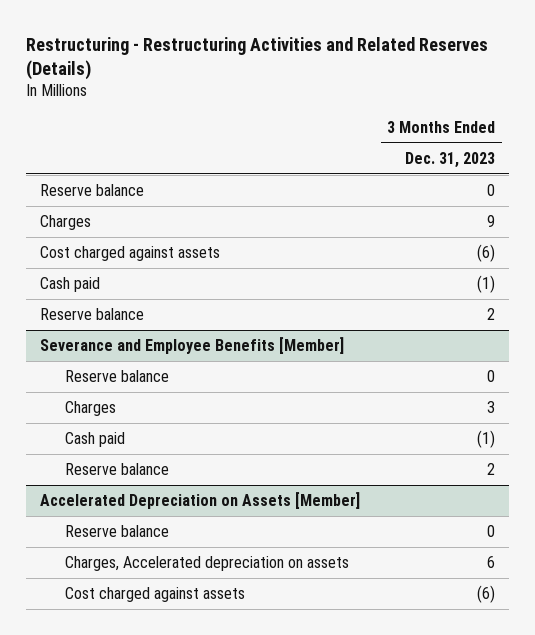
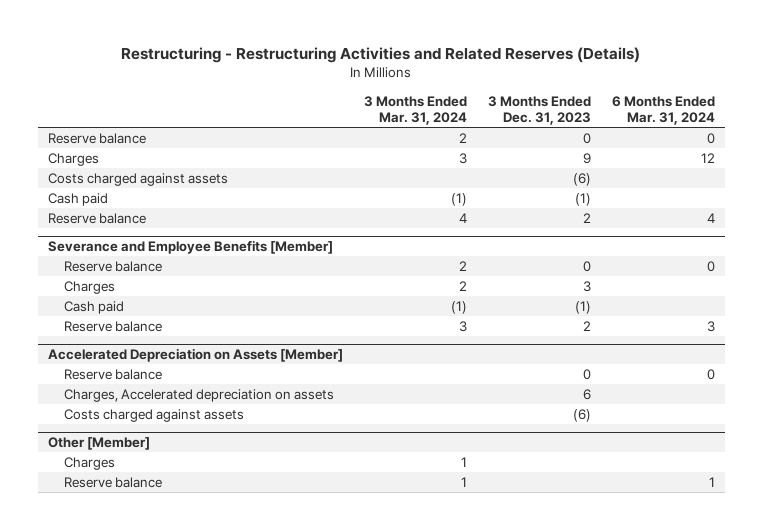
none -> [363,95,467,126] 3 Months Ended Mar. 31, 2024
none -> [611,95,715,126] 6 Months Ended Mar. 31, 2024
[39,245,220,261] Cost charged against assets -> [48,172,229,186] Costs charged against assets
[65,586,246,602] Cost charged against assets -> [64,408,245,422] Costs charged against assets
none -> [48,437,151,451] Other [Member]
none -> [64,456,116,470] Charges
none -> [64,476,163,488] Reserve balance

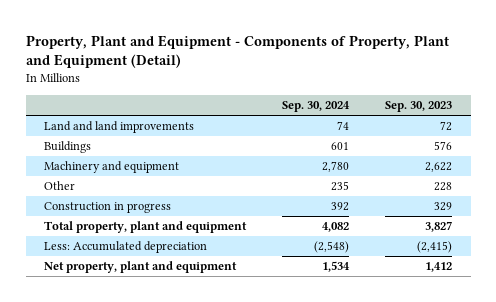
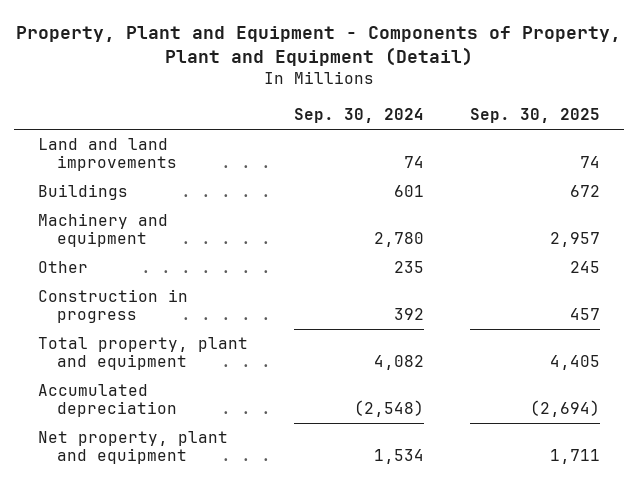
[385,101,453,113] Sep. 30, 2023 -> none
none -> [470,108,601,124] Sep. 30, 2025
[43,241,207,254] Less: Accumulated depreciation -> [37,384,177,418] Accumulated depreciation

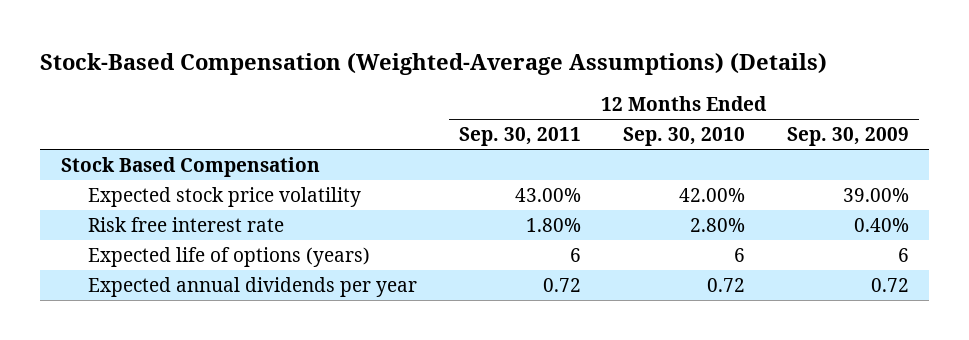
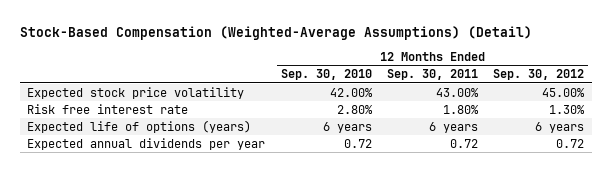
[39,52,827,75] Stock-Based Compensation (Weighted-Average Assumptions) (Details) -> [19,26,532,41] Stock-Based Compensation (Weighted-Average Assumptions) (Detail)
[786,127,909,147] Sep. 30, 2009 -> none
none -> [493,69,585,81] Sep. 30, 2012
[60,157,320,178] Stock Based Compensation -> none
[570,248,582,263] 6 -> [429,121,479,133] 6 years
[733,248,745,263] 6 -> [322,121,372,133] 6 years

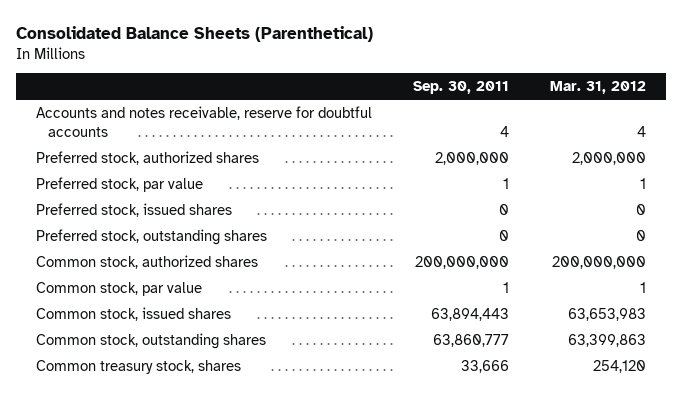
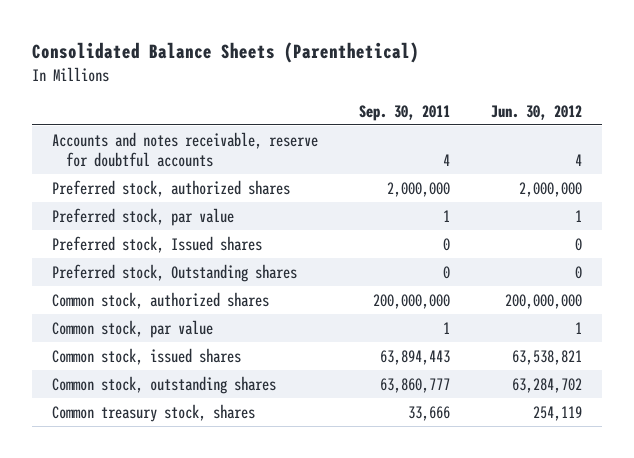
[549,81,646,95] Mar. 31, 2012 -> none
none -> [491,104,583,120] Jun. 30, 2012
[36,203,233,218] Preferred stock, issued shares -> [52,235,263,253] Preferred stock, Issued shares
[36,229,268,246] Preferred stock, outstanding shares -> [52,263,298,282] Preferred stock, Outstanding shares

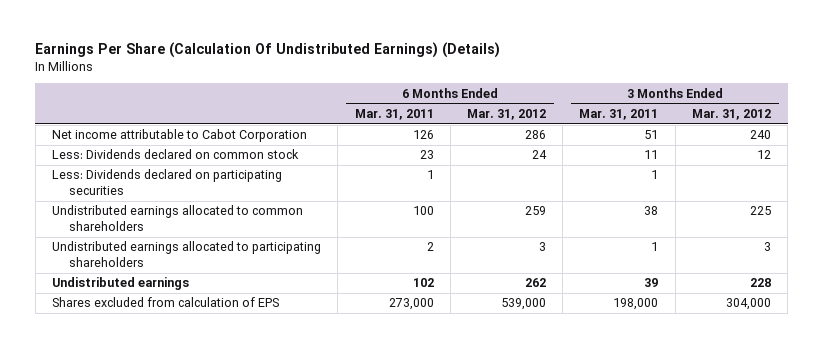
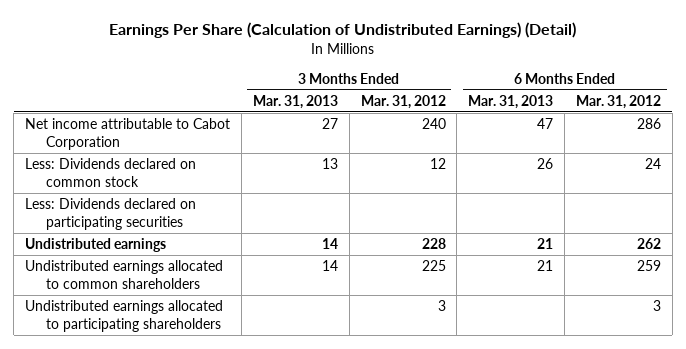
[35,42,501,59] Earnings Per Share (Calculation Of Undistributed Earnings) (Details) -> [109,22,577,39] Earnings Per Share (Calculation of Undistributed Earnings) (Detail)
[354,108,434,120] Mar. 31, 2011 -> none
[579,108,659,120] Mar. 31, 2011 -> none
none -> [252,94,338,109] Mar. 31, 2013
none -> [468,94,554,109] Mar. 31, 2013
[52,277,190,291] Undistributed earnings -> [25,237,167,252] Undistributed earnings
[52,297,280,308] Shares excluded from calculation of EPS -> none

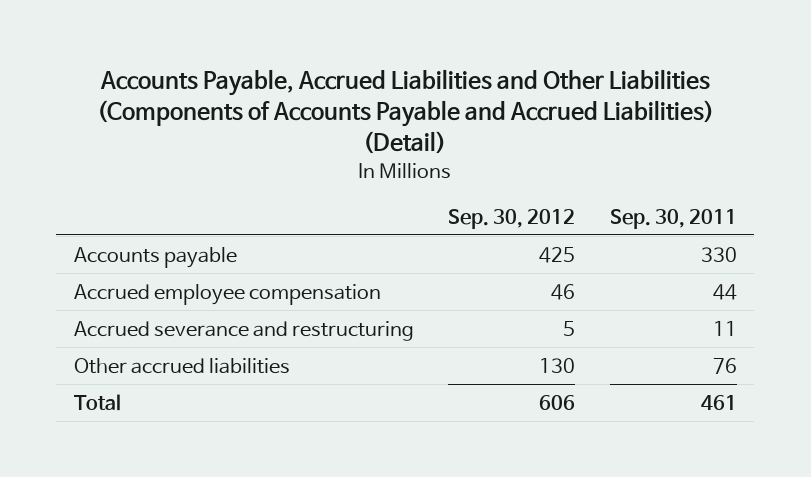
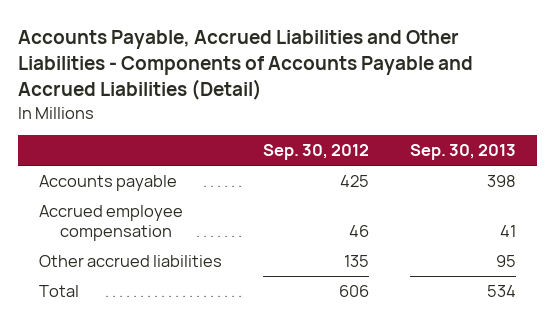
[97,68,715,155] Accounts Payable, Accrued Liabilities and Other Liabilities (Components of Accounts Payable and Accrued Liabilities) (Detail) -> [18,30,474,101] Accounts Payable, Accrued Liabilities and Other Liabilities - Components of Accounts Payable and Accrued Liabilities (Detail)
[609,208,737,229] Sep. 30, 2011 -> none
none -> [410,144,517,161] Sep. 30, 2013
[73,320,414,341] Accrued severance and restructuring -> none
[539,357,576,373] 130 -> [343,255,369,268] 135

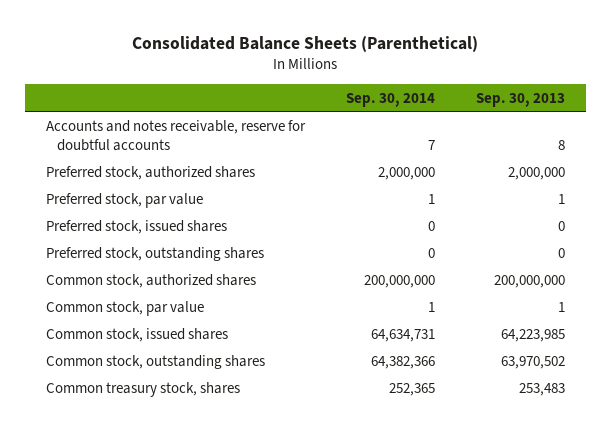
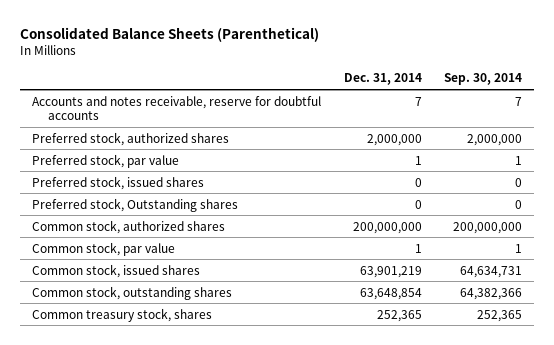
[475,92,565,107] Sep. 30, 2013 -> none
none -> [343,73,422,86] Dec. 31, 2014
[45,246,264,261] Preferred stock, outstanding shares -> [31,197,238,212] Preferred stock, Outstanding shares

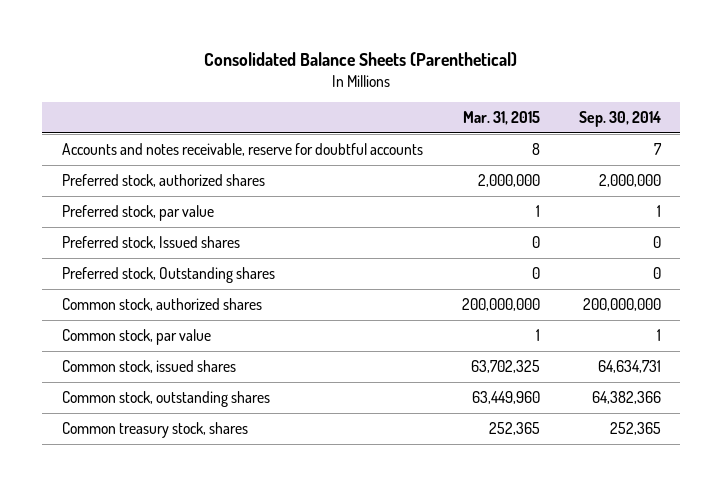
[343,73,422,86] Dec. 31, 2014 -> none
none -> [462,110,540,125] Mar. 31, 2015
[31,175,204,190] Preferred stock, issued shares -> [61,235,240,249] Preferred stock, Issued shares

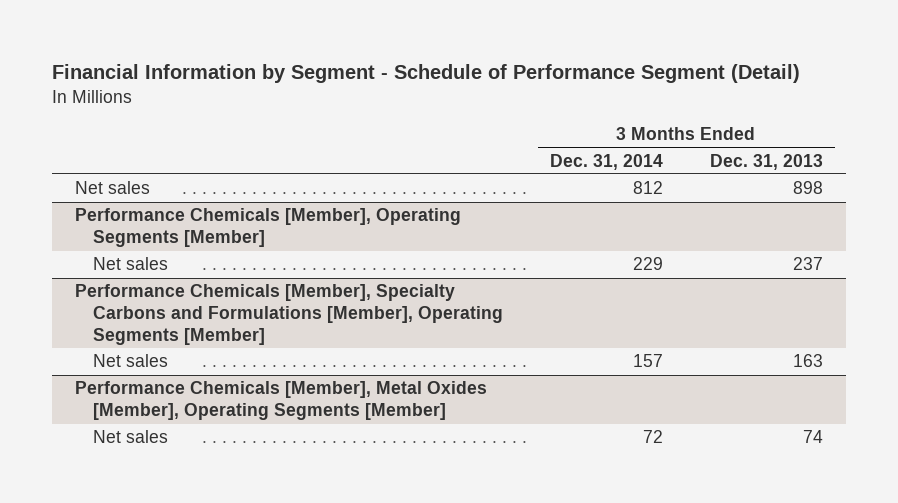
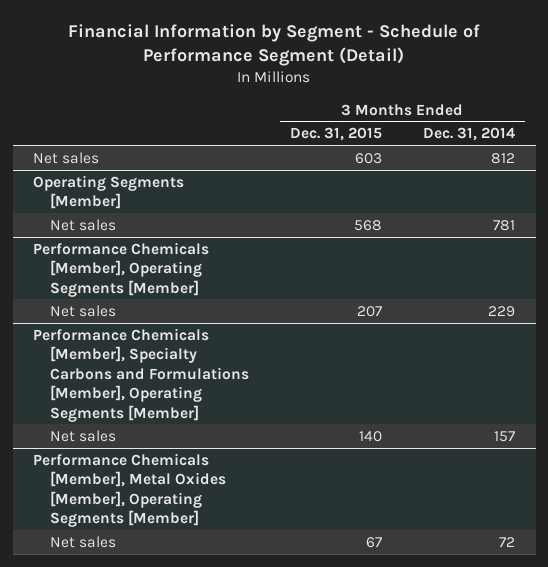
[709,153,823,170] Dec. 31, 2013 -> none
none -> [289,127,382,142] Dec. 31, 2015
none -> [33,174,185,210] Operating Segments [Member]
none -> [49,218,116,231] Net sales

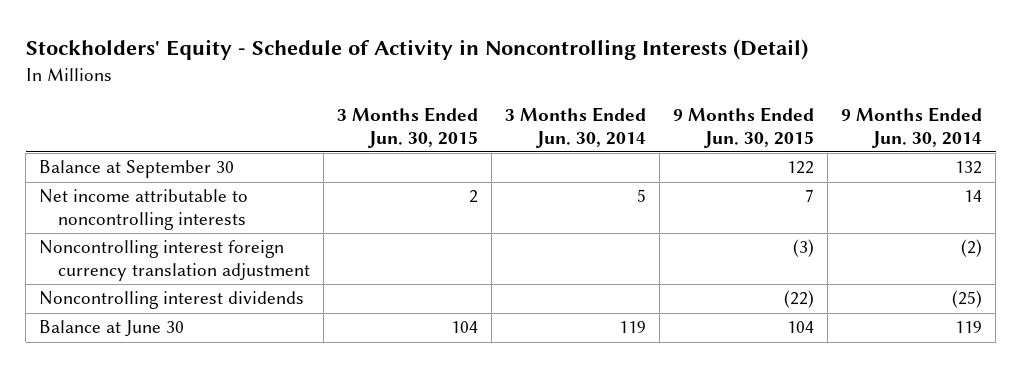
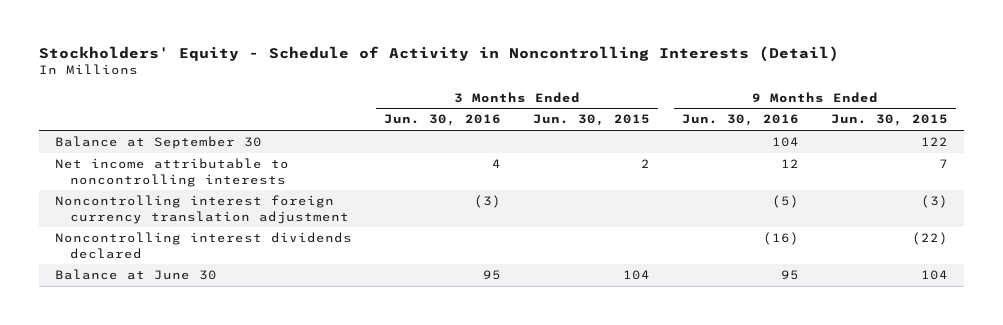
[505,106,647,148] 3 Months Ended Jun. 30, 2014 -> none
[841,106,983,148] 9 Months Ended Jun. 30, 2014 -> none
none -> [383,114,501,127] Jun. 30, 2016
none -> [682,114,800,127] Jun. 30, 2016
[39,291,305,310] Noncontrolling interest dividends -> [54,232,352,259] Noncontrolling interest dividends declared

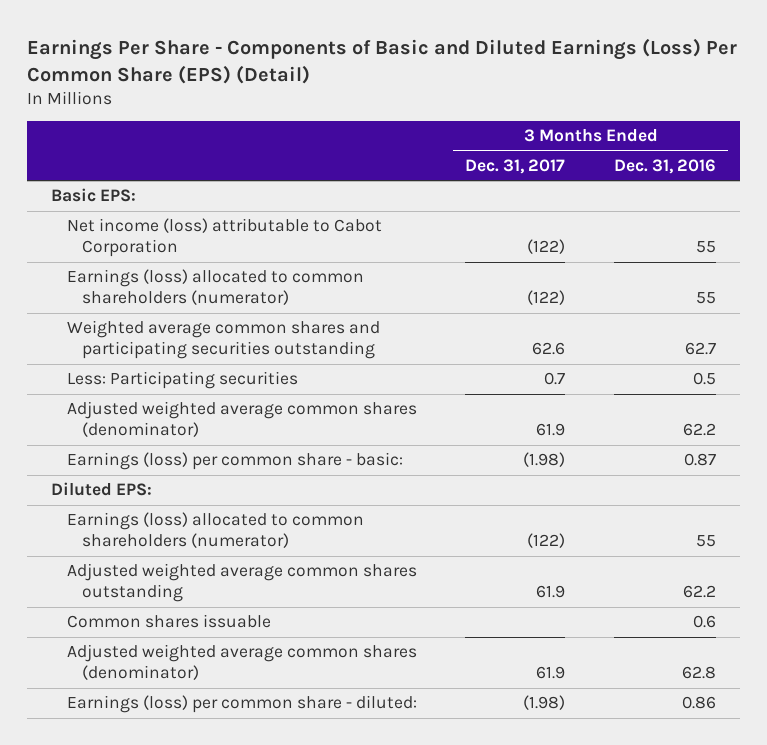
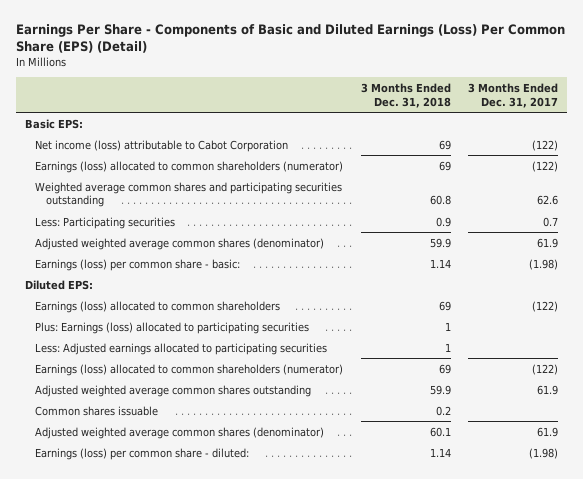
[613,158,716,174] Dec. 31, 2016 -> none
none -> [360,83,451,108] 3 Months Ended Dec. 31, 2018
none -> [35,300,281,313] Earnings (loss) allocated to common shareholders
none -> [35,321,310,334] Plus: Earnings (loss) allocated to participating securities
none -> [35,342,328,355] Less: Adjusted earnings allocated to participating securities

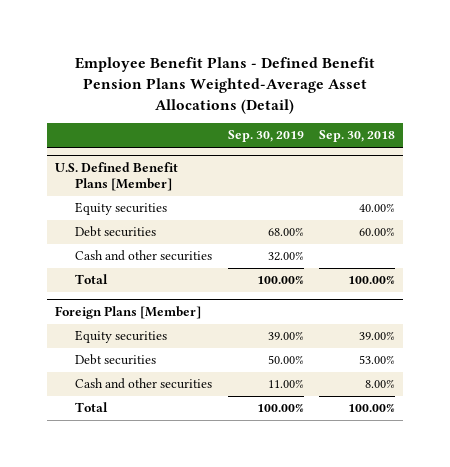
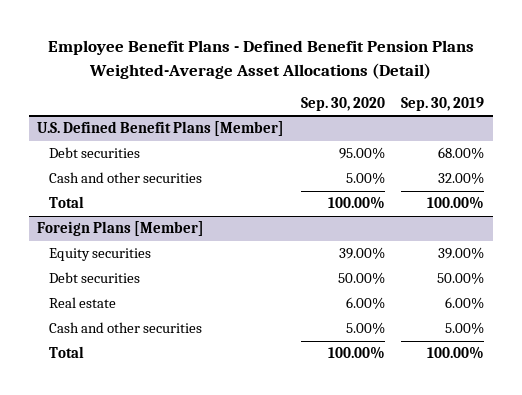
[319,130,396,143] Sep. 30, 2018 -> none
none -> [300,96,385,111] Sep. 30, 2020
[75,202,168,216] Equity securities -> none
none -> [49,297,117,309] Real estate
[267,379,304,389] 11.00% -> [445,322,485,335] 5.00%

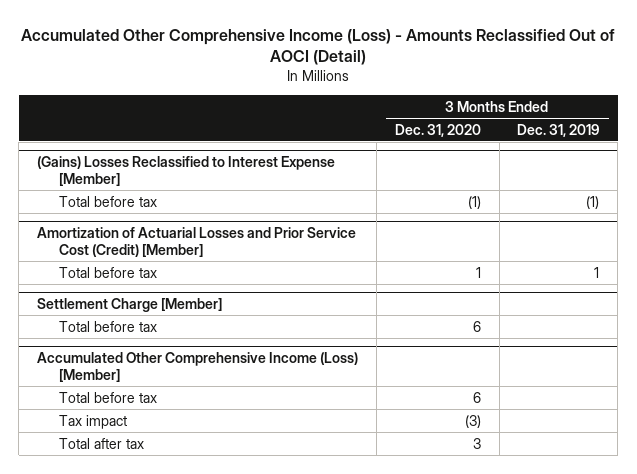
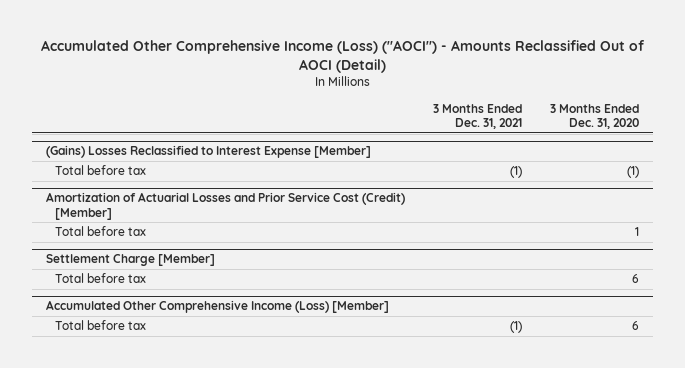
[21,28,616,66] Accumulated Other Comprehensive Income (Loss) - Amounts Reclassified Out of AOCI (Detail) -> [40,39,645,73] Accumulated Other Comprehensive Income (Loss) ("AOCI") - Amounts Reclassified Out of AOCI (Detail)
[517,123,600,137] Dec. 31, 2019 -> none
none -> [433,103,523,129] 3 Months Ended Dec. 31, 2021
[59,414,128,429] Tax impact -> none
[59,437,145,449] Total after tax -> none

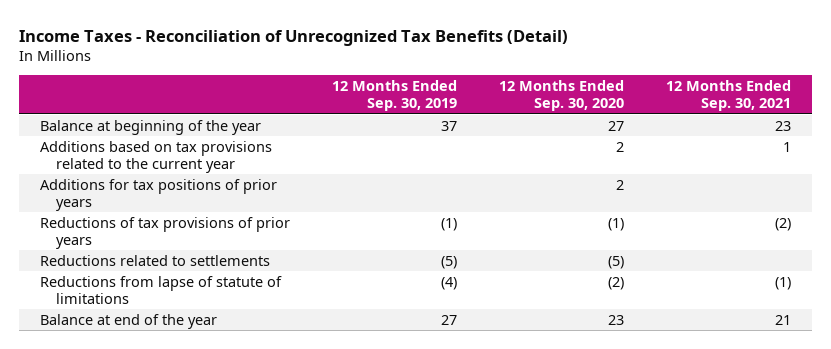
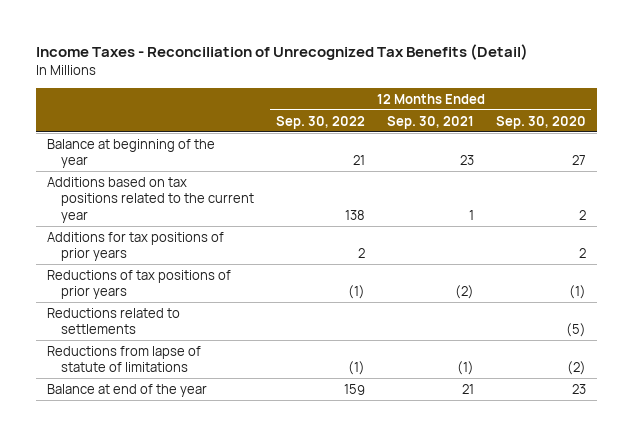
[332,80,458,112] 12 Months Ended Sep. 30, 2019 -> none
none -> [275,115,365,129] Sep. 30, 2022
[40,140,273,173] Additions based on tax provisions related to the current year -> [47,176,255,223] Additions based on tax positions related to the current year
[40,216,291,249] Reductions of tax provisions of prior years -> [47,269,232,300] Reductions of tax positions of prior years

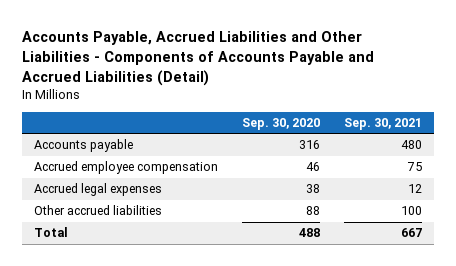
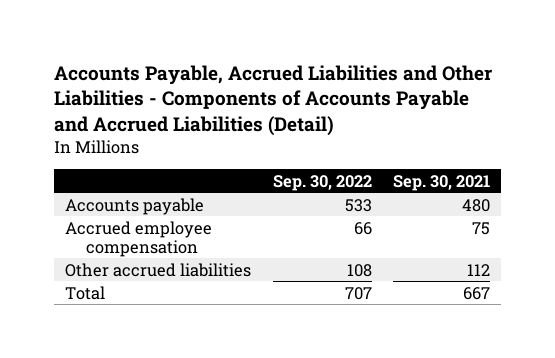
[242,117,321,130] Sep. 30, 2020 -> none
none -> [272,174,372,191] Sep. 30, 2022
[34,183,163,197] Accrued legal expenses -> none
[400,206,422,216] 100 -> [467,263,491,276] 112

